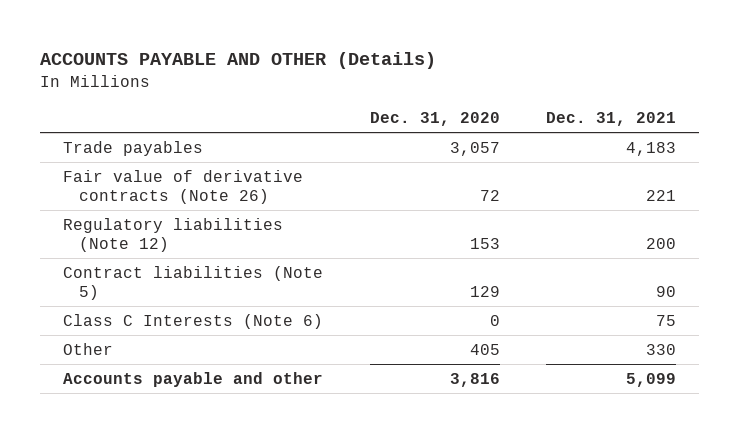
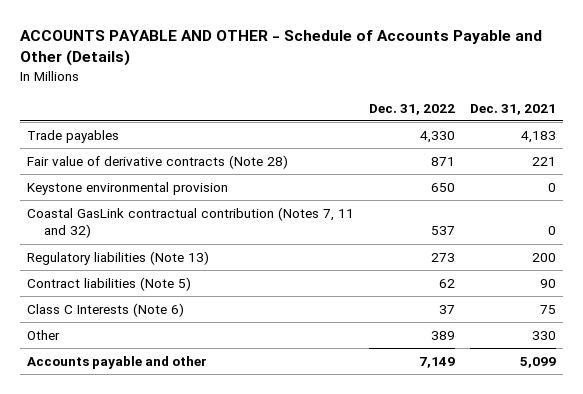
[40,52,437,70] ACCOUNTS PAYABLE AND OTHER (Details) -> [20,30,543,67] ACCOUNTS PAYABLE AND OTHER - Schedule of Accounts Payable and Other (Details)
[369,112,500,127] Dec. 31, 2020 -> none
none -> [369,103,456,115] Dec. 31, 2022
[63,169,304,204] Fair value of derivative contracts (Note 26) -> [27,155,289,170] Fair value of derivative contracts (Note 28)
none -> [27,182,229,196] Keystone environmental provision
none -> [27,207,355,239] Coastal GasLink contractual contribution (Notes 7, 11 and 32)
[63,217,284,252] Regulatory liabilities (Note 12) -> [27,251,210,266] Regulatory liabilities (Note 13)

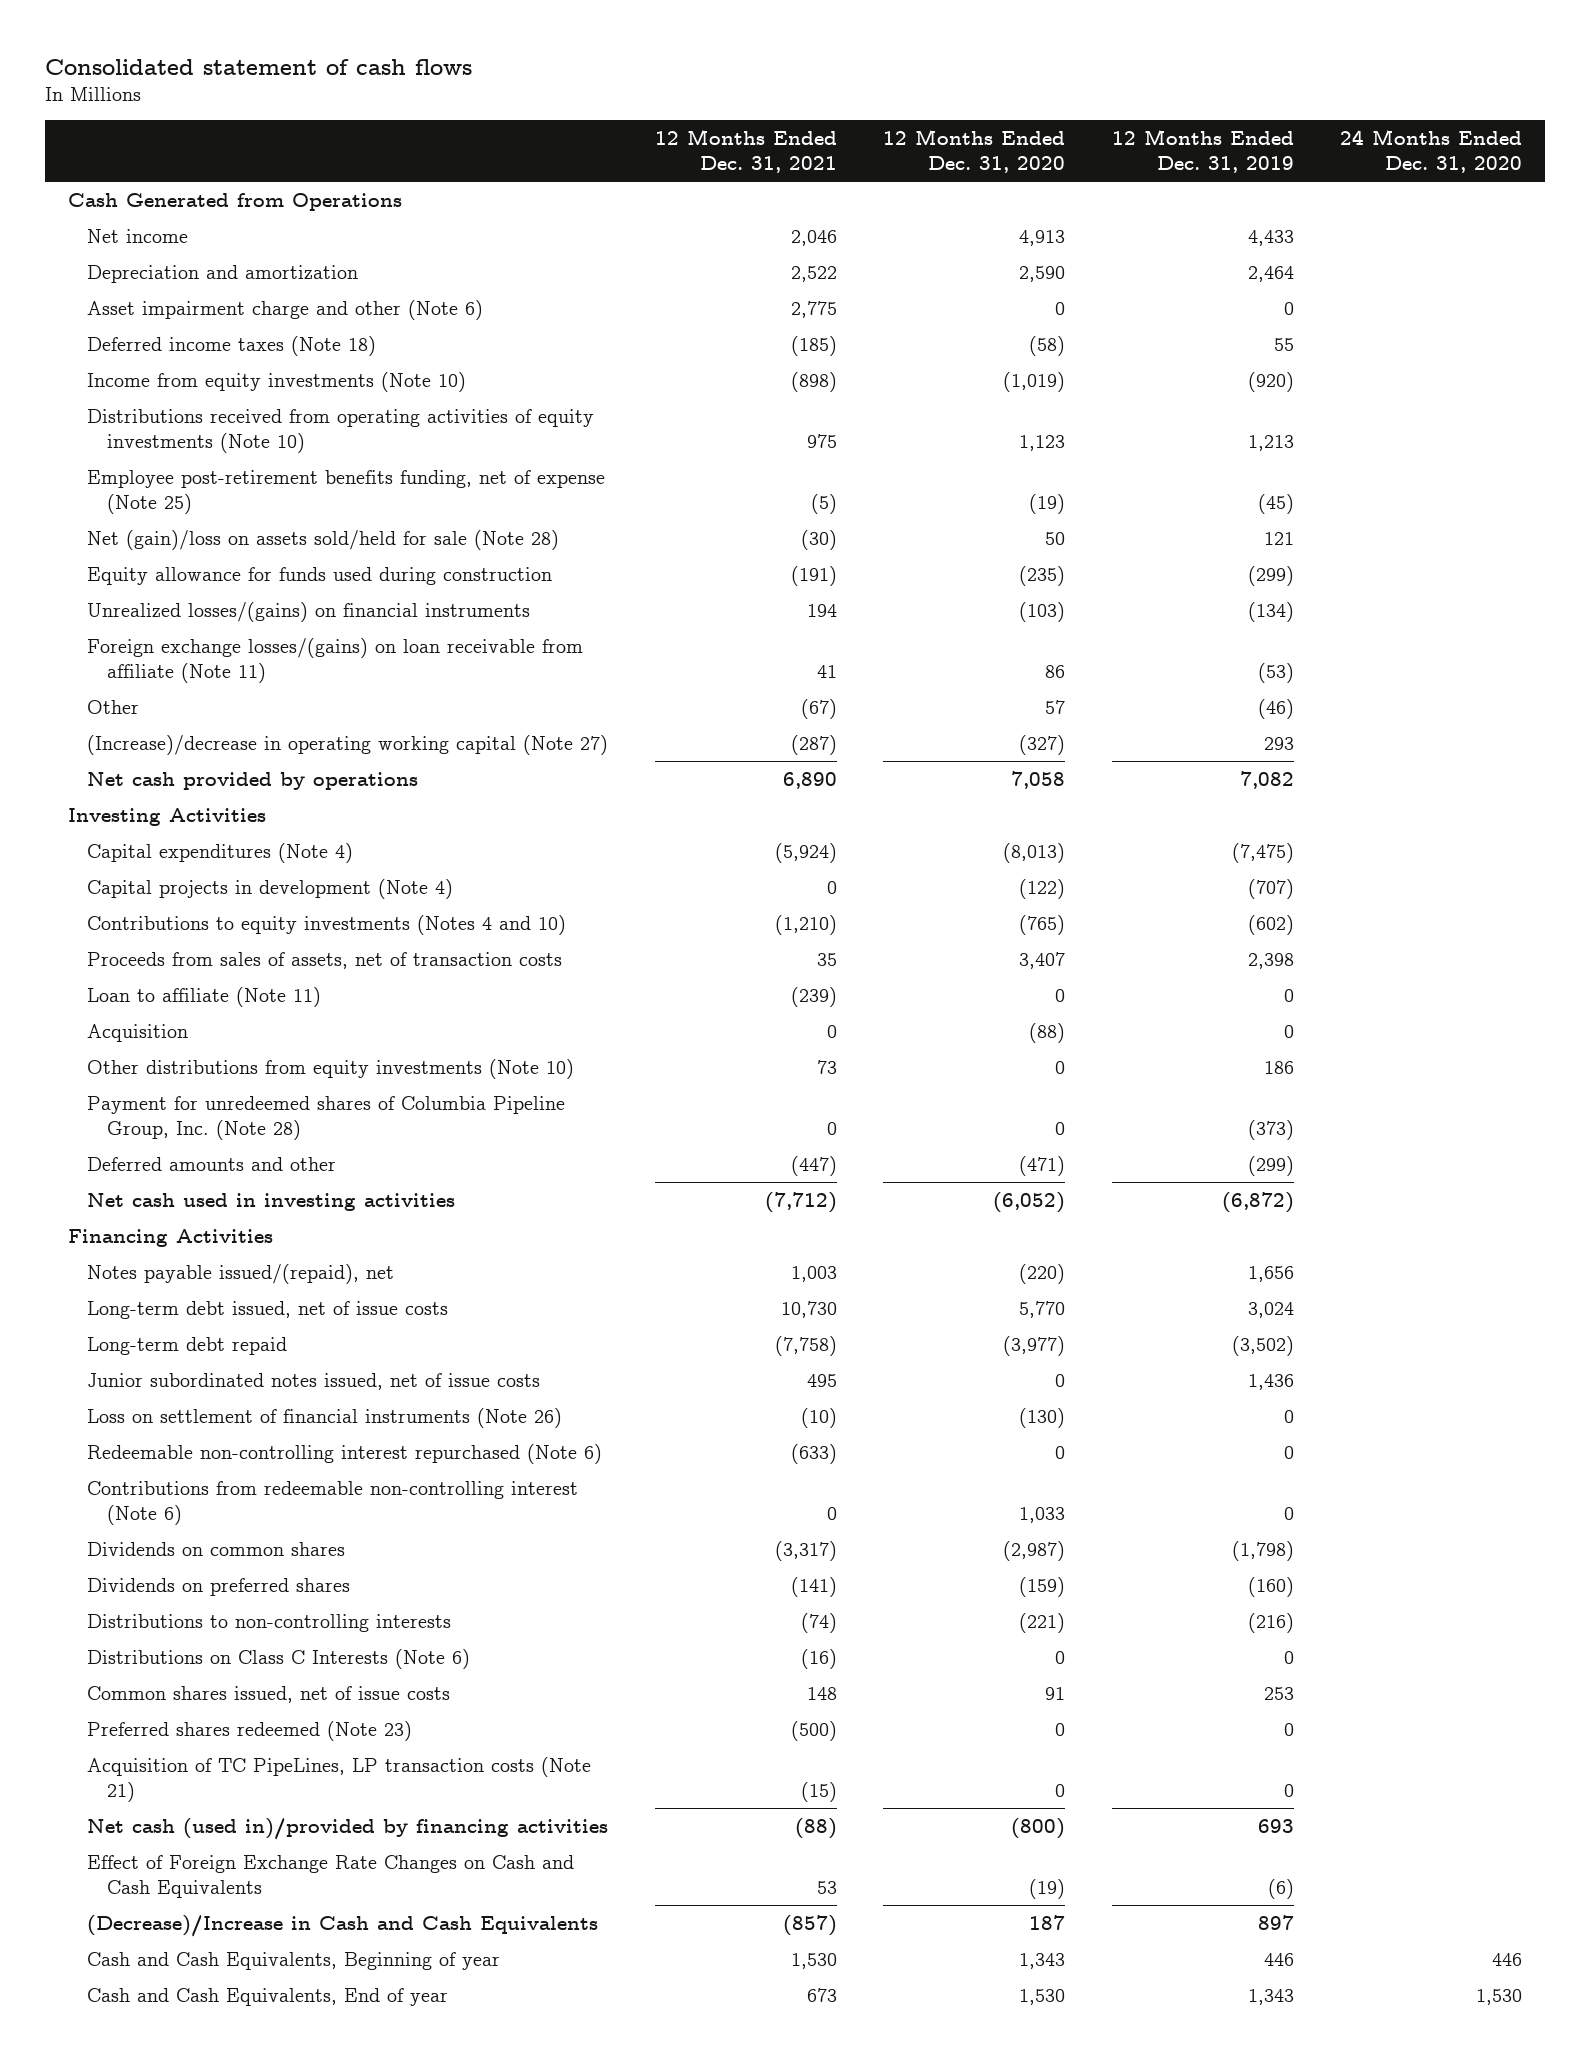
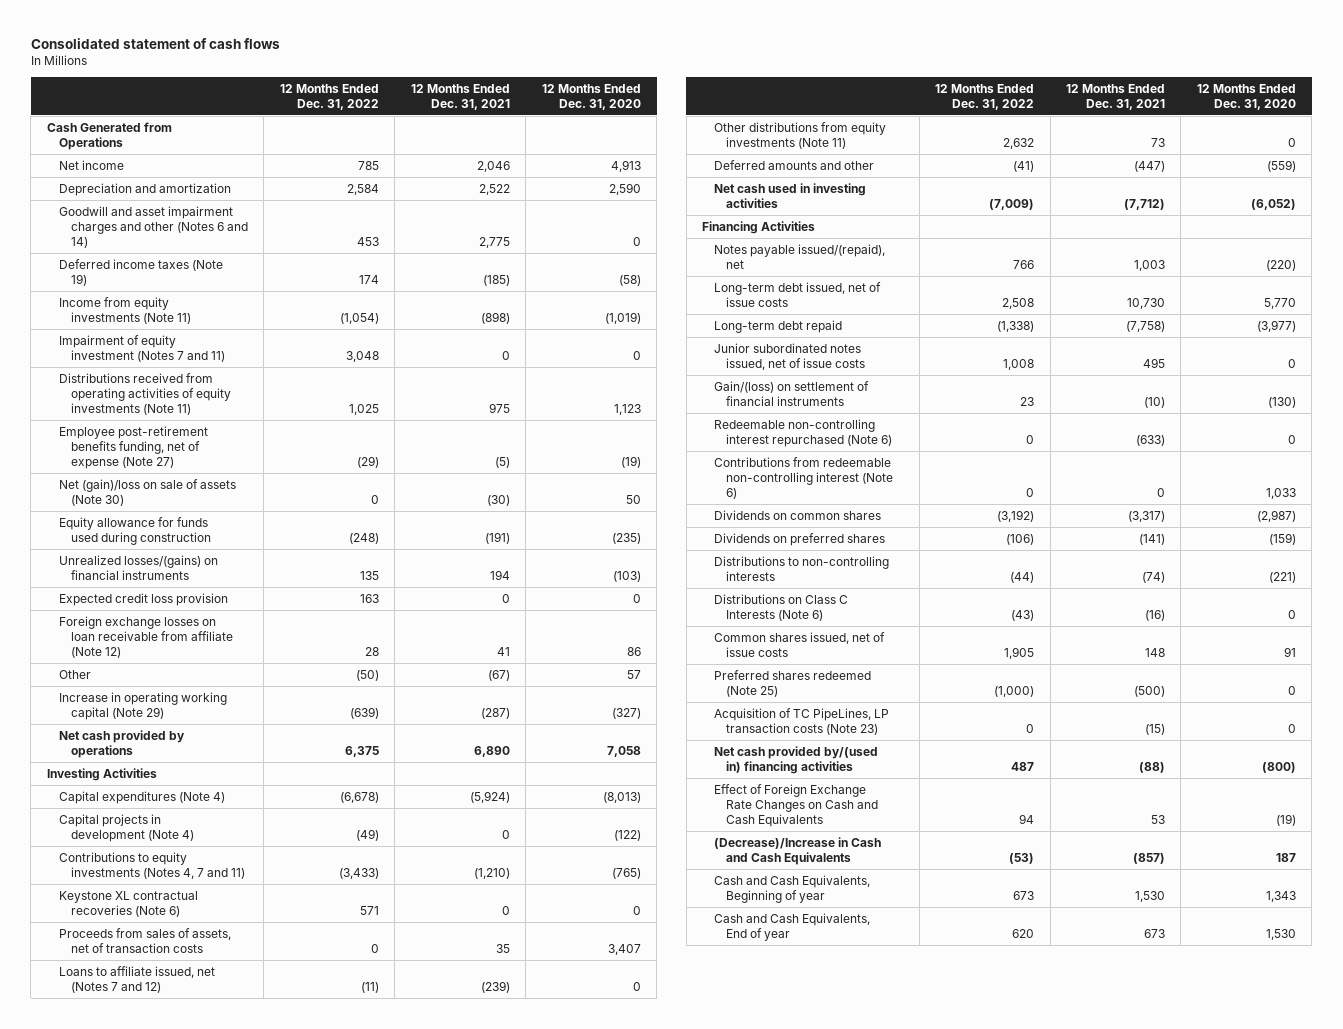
[1111,129,1294,173] 12 Months Ended Dec. 31, 2019 -> none
[1340,129,1523,173] 24 Months Ended Dec. 31, 2020 -> none
none -> [279,83,379,110] 12 Months Ended Dec. 31, 2022
[87,299,484,320] Asset impairment charge and other (Note 6) -> [58,205,248,249] Goodwill and asset impairment charges and other (Notes 6 and 14)
[87,335,377,356] Deferred income taxes (Note 18) -> [58,258,223,286] Deferred income taxes (Note 19)
[87,371,467,392] Income from equity investments (Note 10) -> [58,296,191,324] Income from equity investments (Note 11)
none -> [58,334,225,362] Impairment of equity investment (Notes 7 and 11)
[87,408,595,453] Distributions received from operating activities of equity investments (Note 10) -> [58,372,231,416] Distributions received from operating activities of equity investments (Note 11)
[87,469,606,514] Employee post-retirement benefits funding, net of expense (Note 25) -> [58,425,208,470] Employee post-retirement benefits funding, net of expense (Note 27)
[87,529,560,550] Net (gain)/loss on assets sold/held for sale (Note 28) -> [58,478,236,506] Net (gain)/loss on sale of assets (Note 30)
none -> [58,592,228,606] Expected credit loss provision
[87,637,584,683] Foreign exchange losses/(gains) on loan receivable from affiliate (Note 11) -> [58,615,233,659] Foreign exchange losses on loan receivable from affiliate (Note 12)
[87,734,609,755] (Increase)/decrease in operating working capital (Note 27) -> [58,691,227,720] Increase in operating working capital (Note 29)
[87,914,567,935] Contributions to equity investments (Notes 4 and 10) -> [58,851,245,879] Contributions to equity investments (Notes 4, 7 and 11)
none -> [58,890,198,917] Keystone XL contractual recoveries (Note 6)
[87,1023,189,1042] Acquisition -> none
[87,1095,566,1140] Payment for unredeemed shares of Columbia Pipeline Group, Inc. (Note 28) -> none
[87,986,322,1007] Loan to affiliate (Note 11) -> [58,965,215,993] Loans to affiliate issued, net (Notes 7 and 12)
[87,1058,575,1079] Other distributions from equity investments (Note 10) -> [714,121,887,149] Other distributions from equity investments (Note 11)
[1019,1155,1066,1176] (471) -> [1266,159,1296,172] (559)
[87,1407,563,1428] Loss on settlement of financial instruments (Note 26) -> [714,380,870,406] Gain/(loss) on settlement of financial instruments
[87,1720,413,1741] Preferred shares redeemed (Note 23) -> [714,669,872,697] Preferred shares redeemed (Note 25)
[87,1756,592,1802] Acquisition of TC PipeLines, LP transaction costs (Note 21) -> [714,707,890,735] Acquisition of TC PipeLines, LP transaction costs (Note 23)
[87,1817,609,1840] Net cash (used in)/provided by financing activities -> [714,745,879,774] Net cash provided by/(used in) financing activities

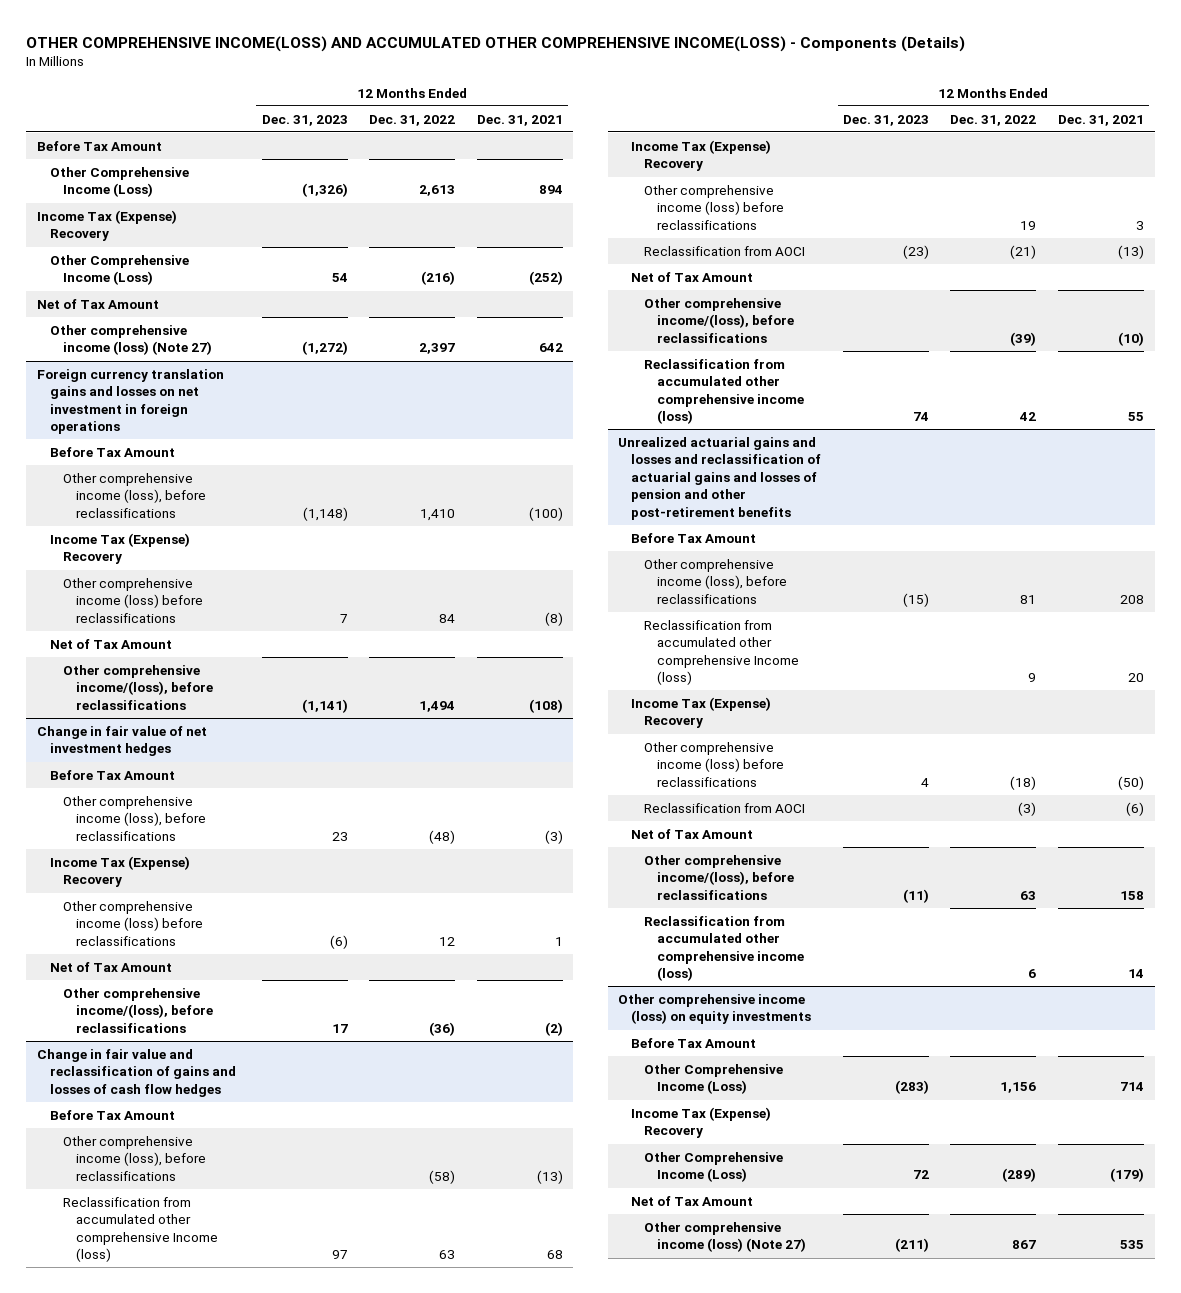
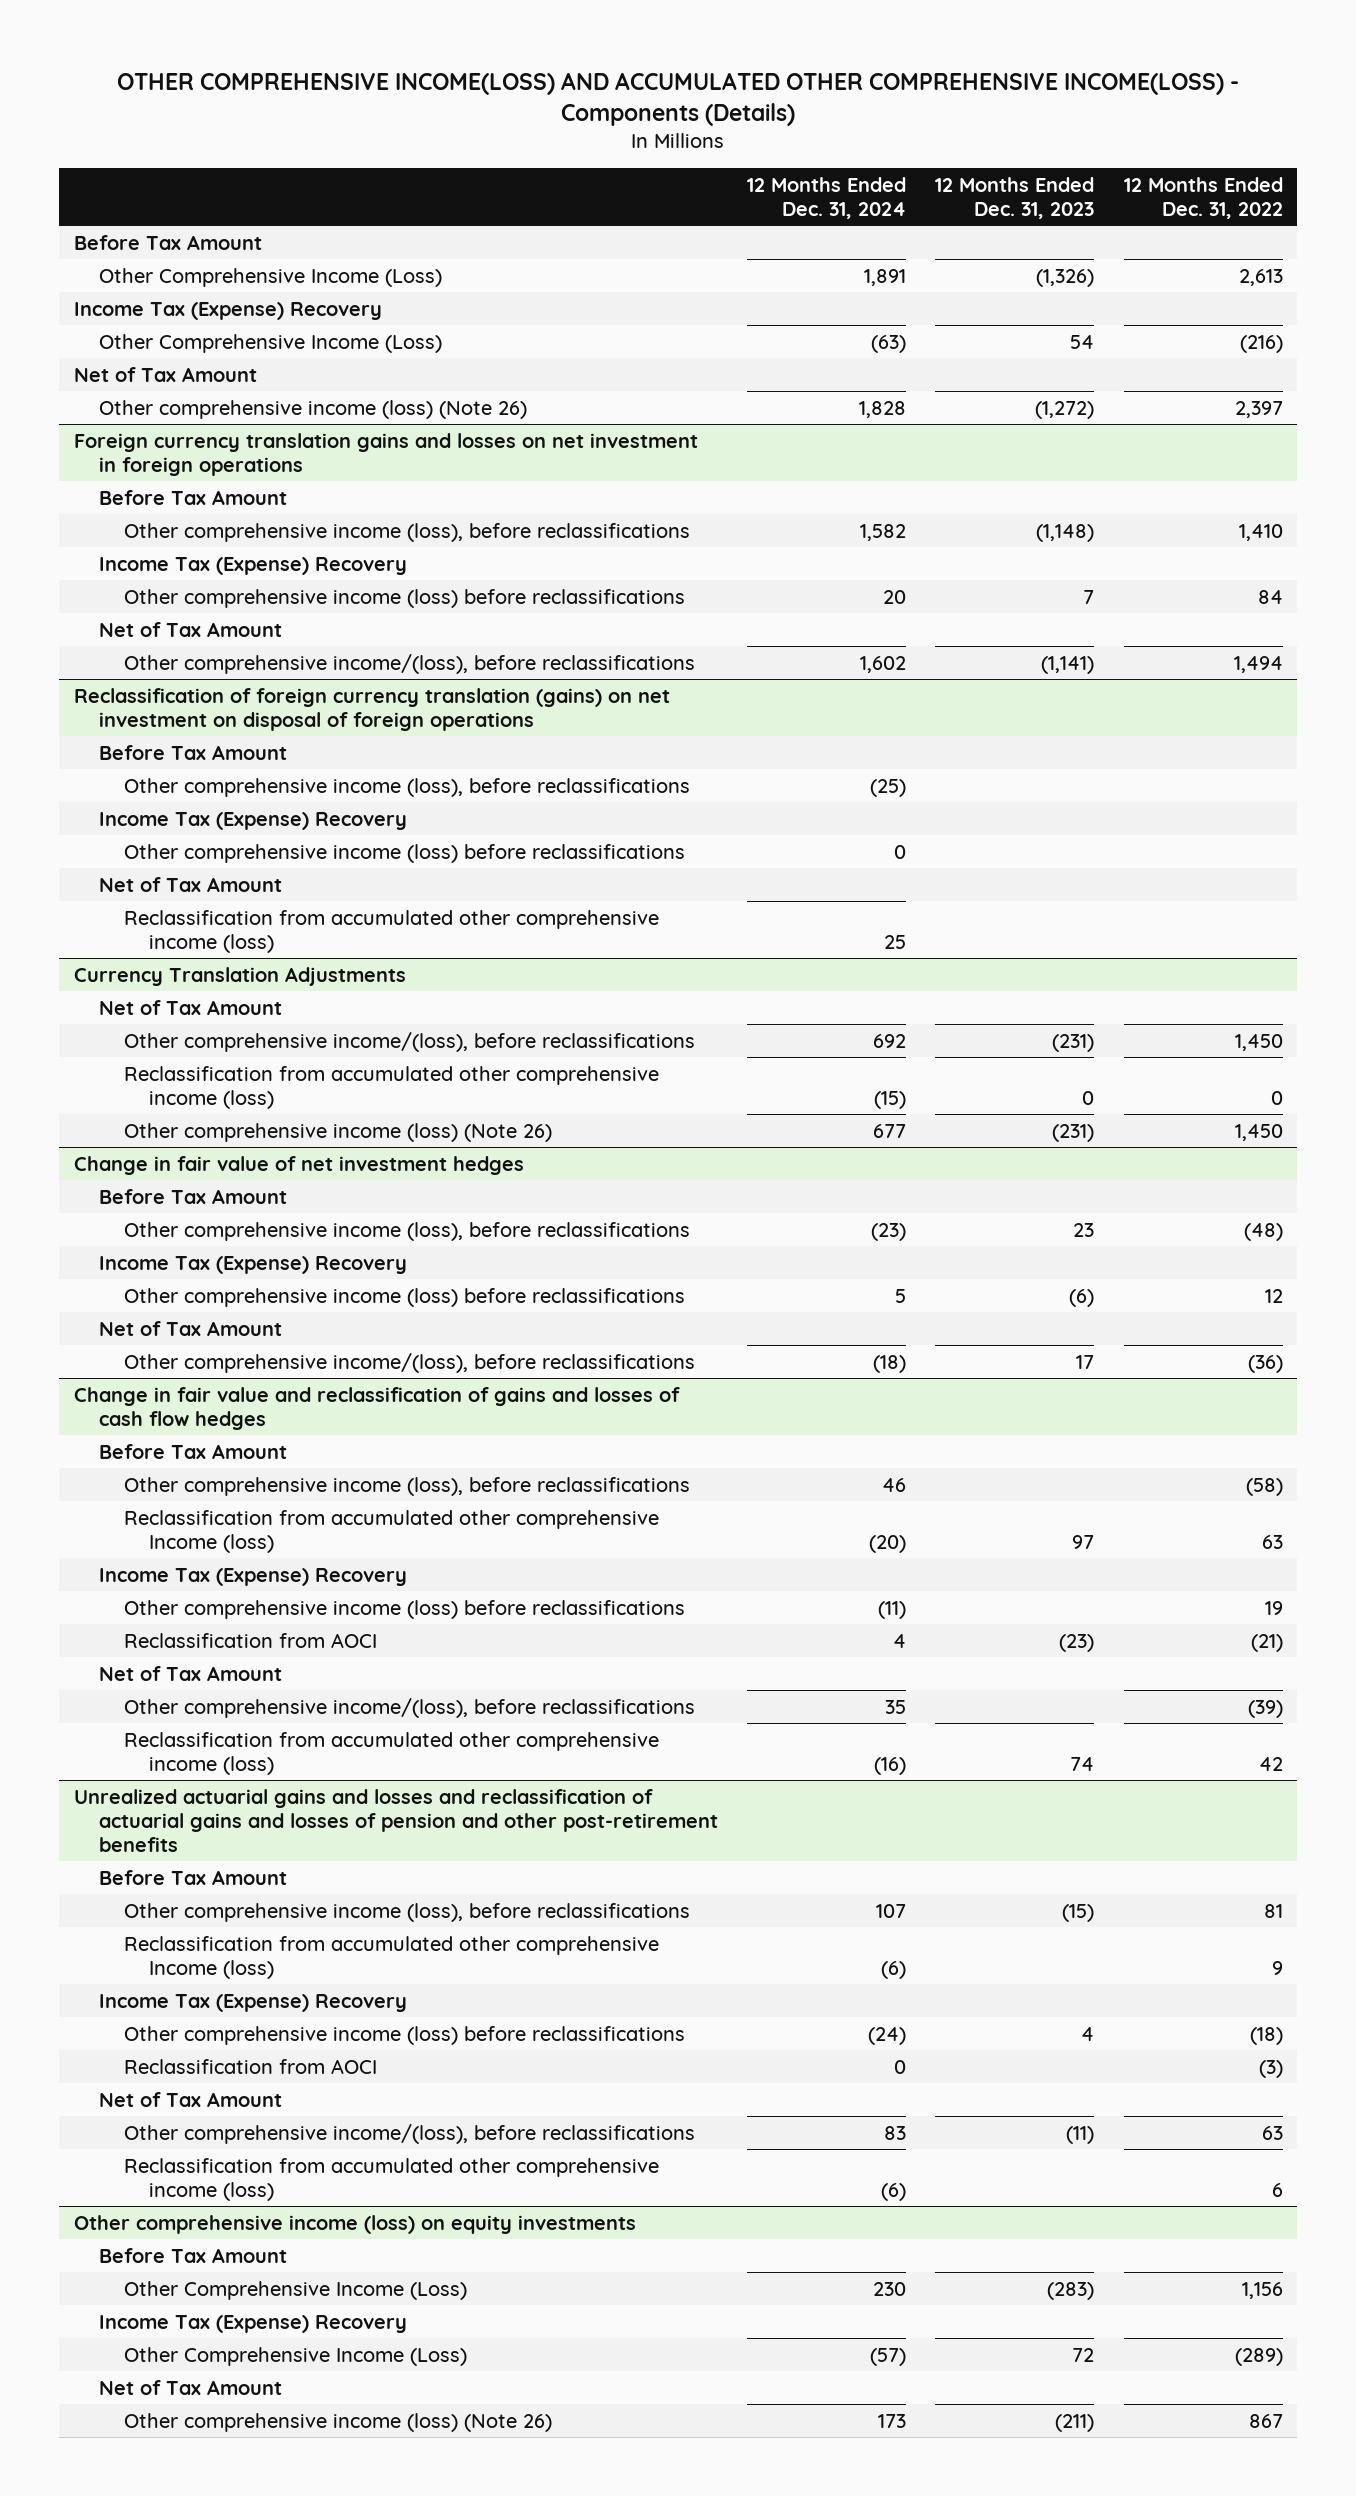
[476,114,563,126] Dec. 31, 2021 -> none
none -> [747,177,907,219] 12 Months Ended Dec. 31, 2024
[50,324,213,356] Other comprehensive income (loss) (Note 27) -> [98,399,527,419] Other comprehensive income (loss) (Note 26)
none -> [73,687,670,731] Reclassification of foreign currency translation (gains) on net investment on disposal of foreign operations
none -> [98,744,287,760] Before Tax Amount
none -> [124,777,691,797] Other comprehensive income (loss), before reclassifications
none -> [98,811,407,830] Income Tax (Expense) Recovery
none -> [124,843,686,863] Other comprehensive income (loss) before reclassifications
none -> [98,876,282,892] Net of Tax Amount
none -> [124,909,660,953] Reclassification from accumulated other comprehensive income (loss)
none -> [73,966,406,986] Currency Translation Adjustments
none -> [98,999,282,1015] Net of Tax Amount
none -> [124,1031,696,1052] Other comprehensive income/(loss), before reclassifications
none -> [124,1065,660,1109] Reclassification from accumulated other comprehensive income (loss)
none -> [124,1122,553,1142] Other comprehensive income (loss) (Note 26)
[644,1221,807,1253] Other comprehensive income (loss) (Note 27) -> [124,2412,553,2432] Other comprehensive income (loss) (Note 26)

